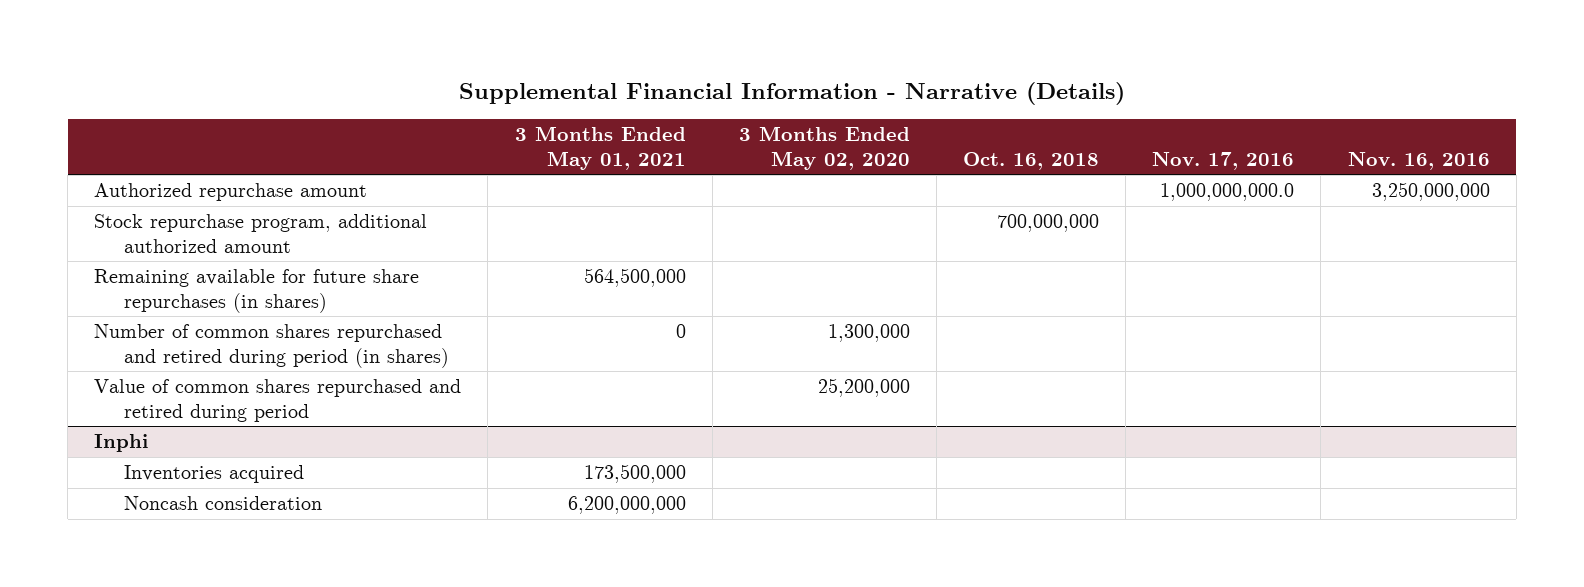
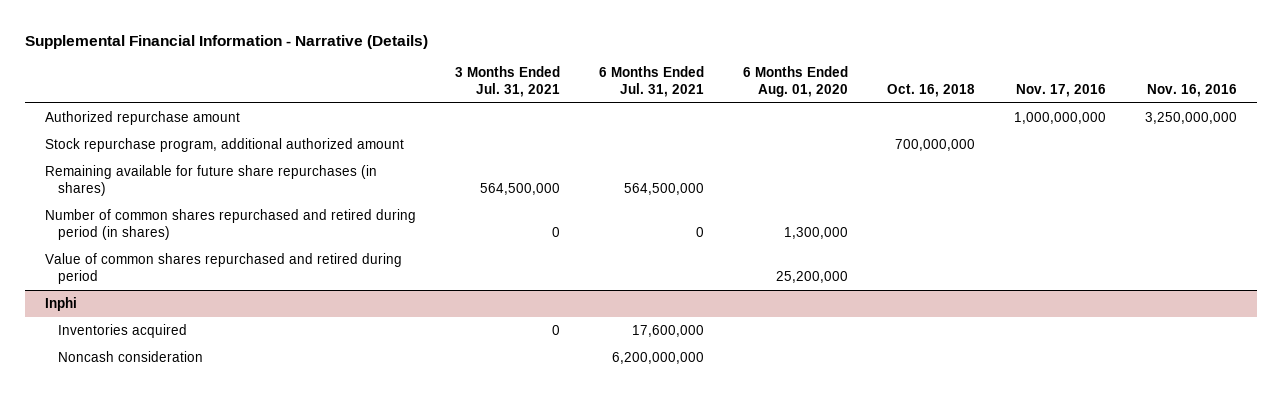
[514,126,686,170] 3 Months Ended May 01, 2021 -> none
[738,126,910,170] 3 Months Ended May 02, 2020 -> none
none -> [454,66,560,97] 3 Months Ended Jul. 31, 2021
none -> [598,66,704,97] 6 Months Ended Jul. 31, 2021
none -> [743,66,849,97] 6 Months Ended Aug. 01, 2020
[1160,183,1295,202] 1,000,000,000.0 -> [1014,112,1107,125] 1,000,000,000

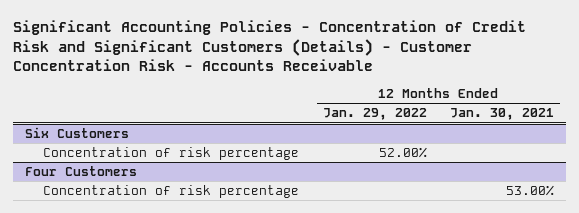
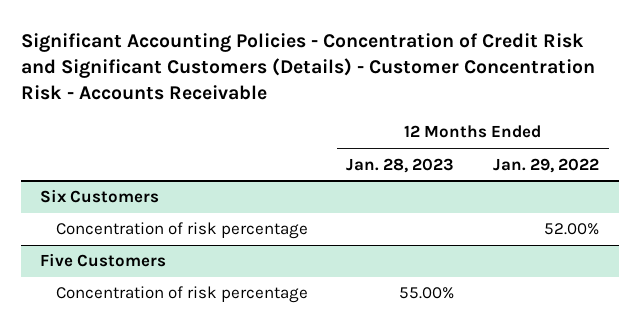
[450,108,555,121] Jan. 30, 2021 -> none
none -> [346,157,455,173] Jan. 28, 2023
[24,166,137,177] Four Customers -> [40,253,167,268] Five Customers

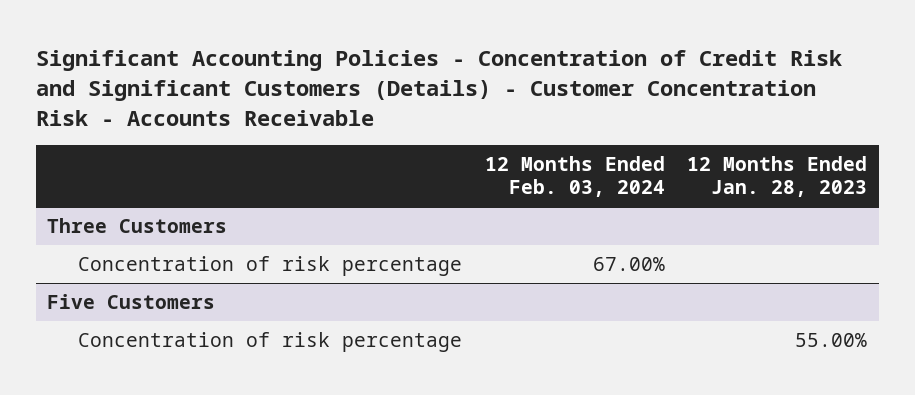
[493,157,600,173] Jan. 29, 2022 -> none
none -> [484,155,665,198] 12 Months Ended Feb. 03, 2024
[40,189,160,204] Six Customers -> [47,217,228,233] Three Customers

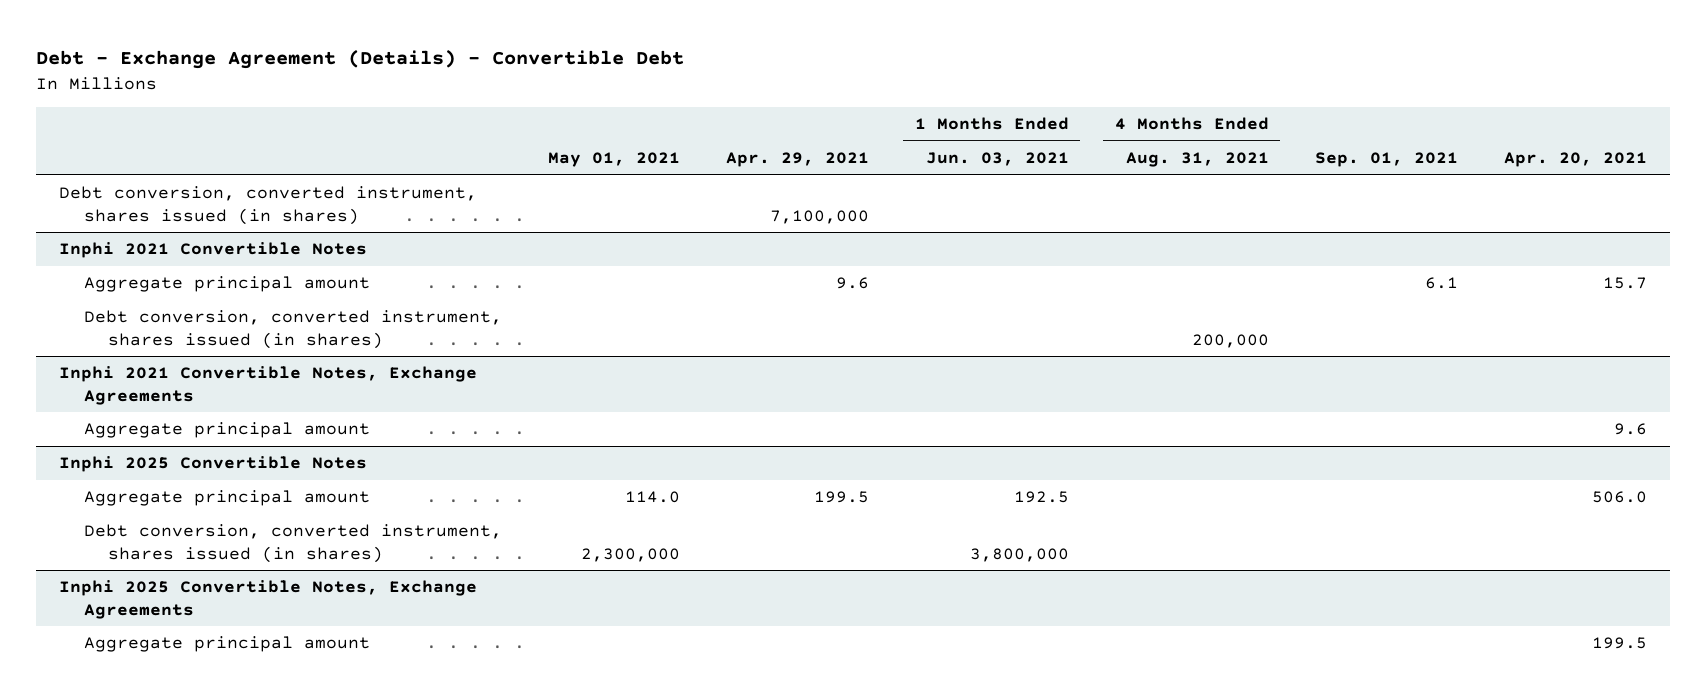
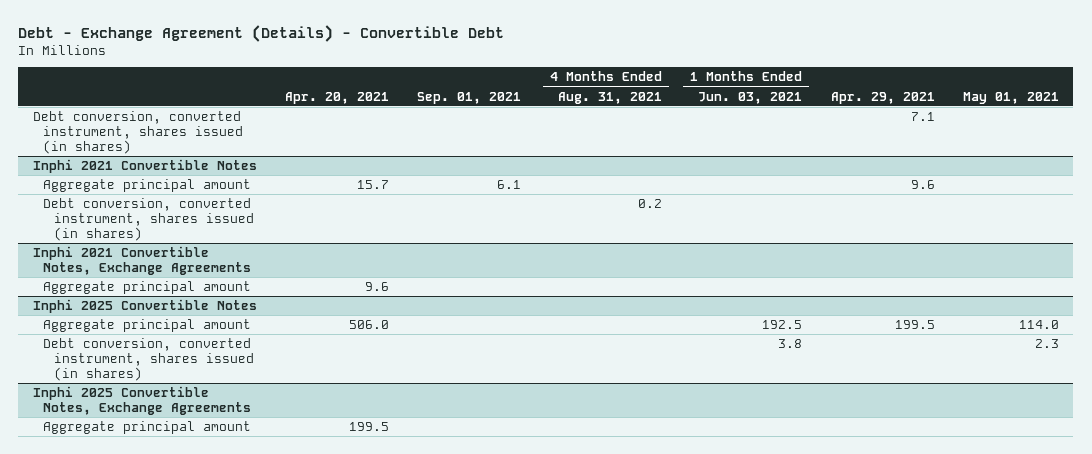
[769,209,869,224] 7,100,000 -> [910,111,935,121] 7.1
[1191,333,1269,348] 200,000 -> [637,198,662,208] 0.2
[580,547,680,562] 2,300,000 -> [1034,338,1059,348] 2.3
[969,547,1069,562] 3,800,000 -> [778,338,803,348] 3.8

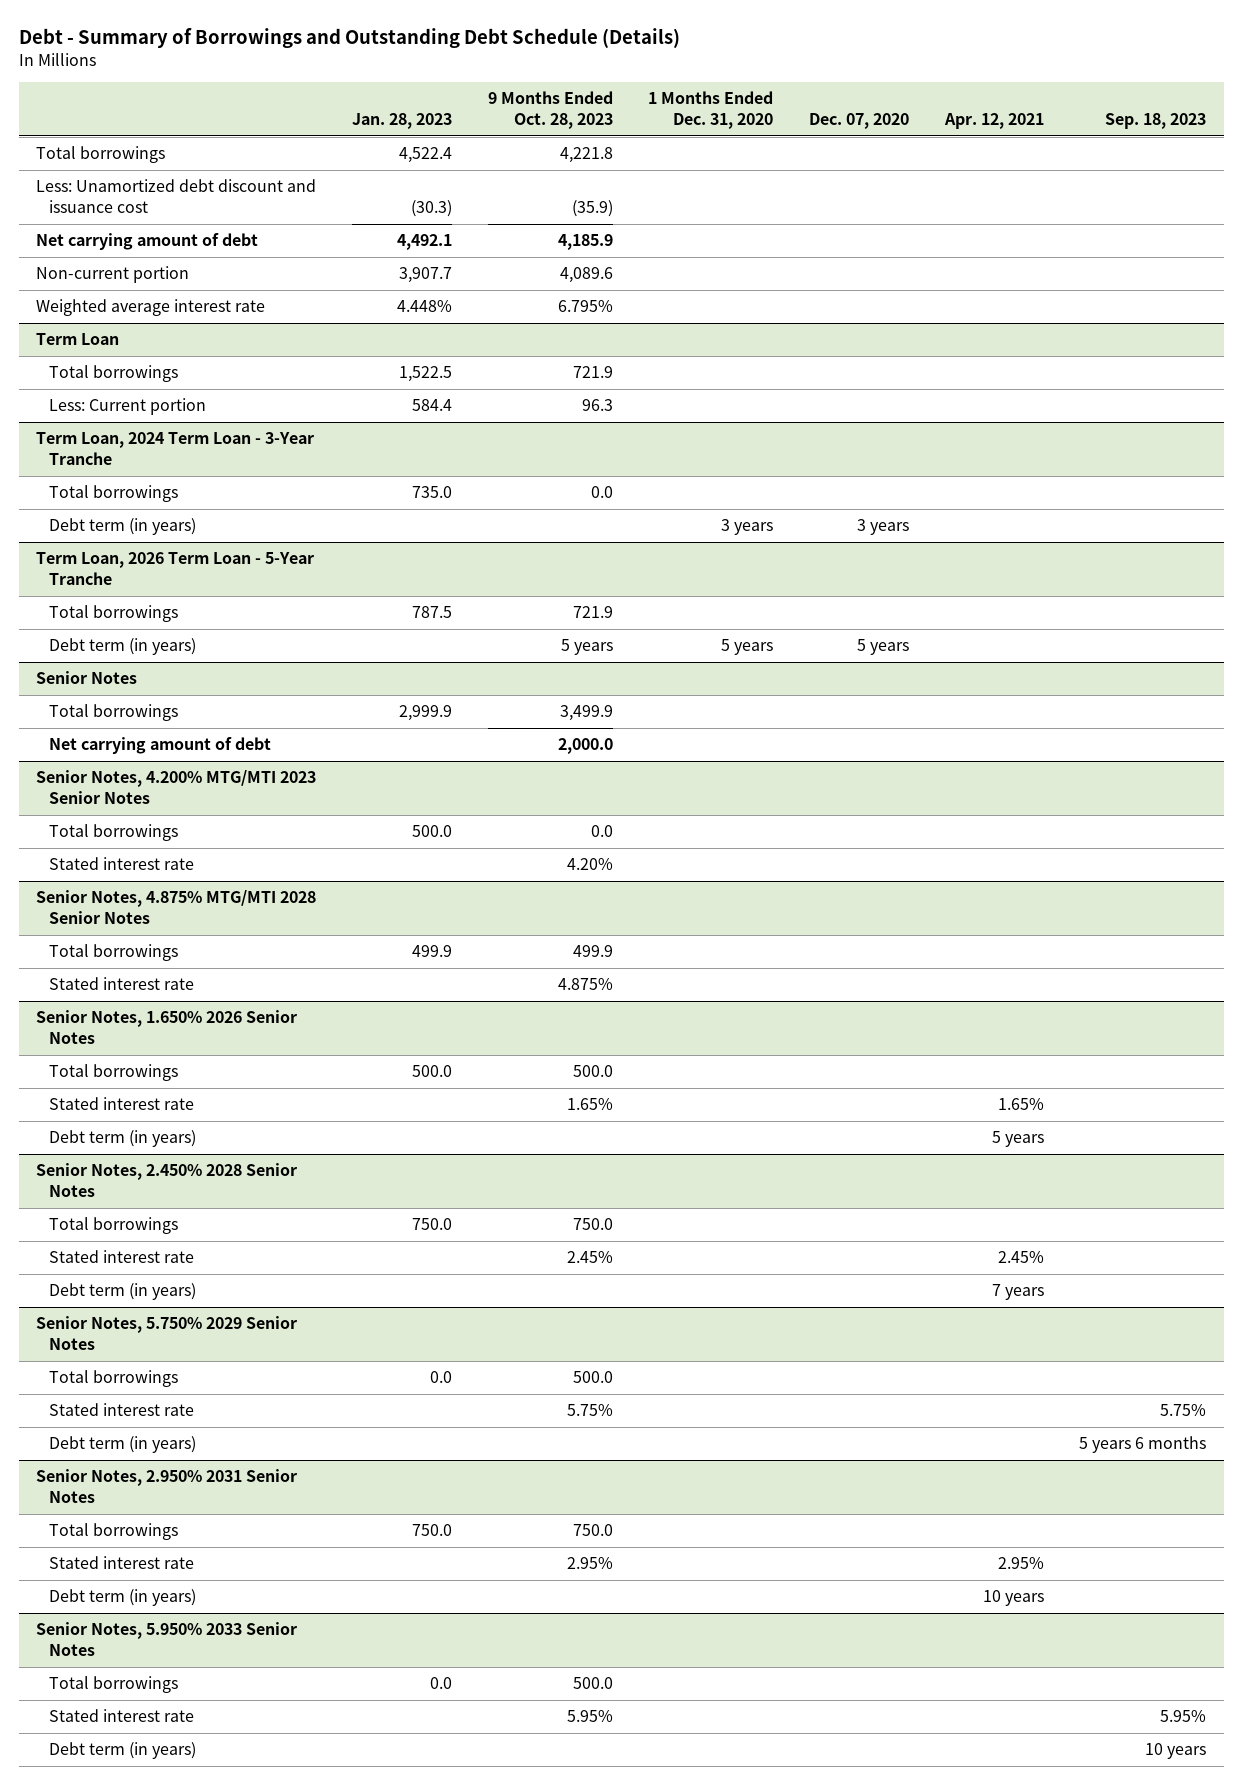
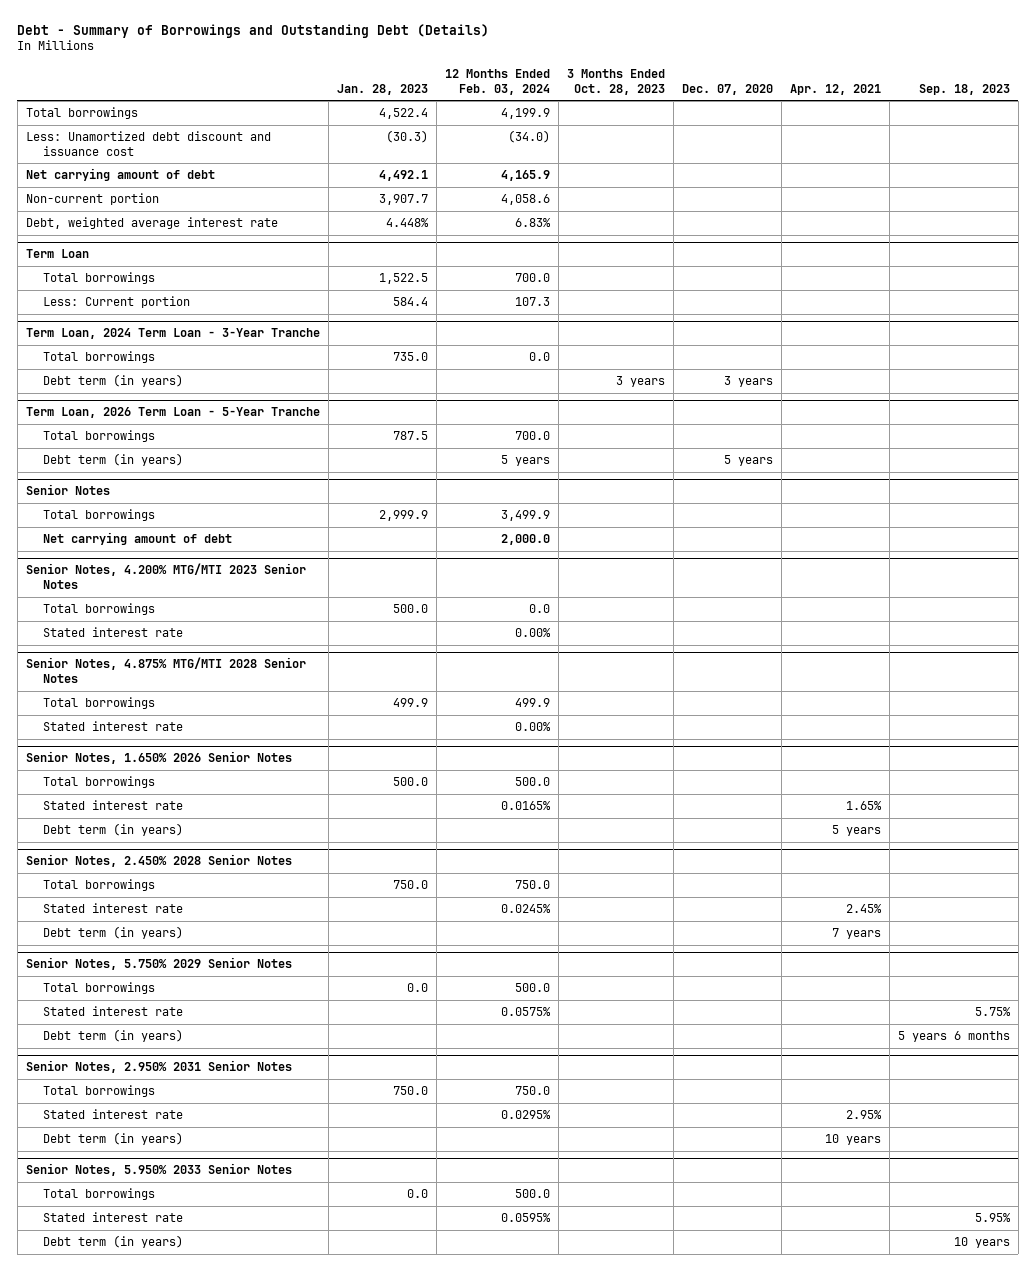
[18,27,680,48] Debt - Summary of Borrowings and Outstanding Debt Schedule (Details) -> [17,24,490,39] Debt - Summary of Borrowings and Outstanding Debt (Details)
[487,91,613,129] 9 Months Ended Oct. 28, 2023 -> none
[648,91,774,129] 1 Months Ended Dec. 31, 2020 -> none
none -> [444,68,550,95] 12 Months Ended Feb. 03, 2024
none -> [566,68,665,95] 3 Months Ended Oct. 28, 2023
[36,299,266,317] Weighted average interest rate -> [25,216,278,229] Debt, weighted average interest rate

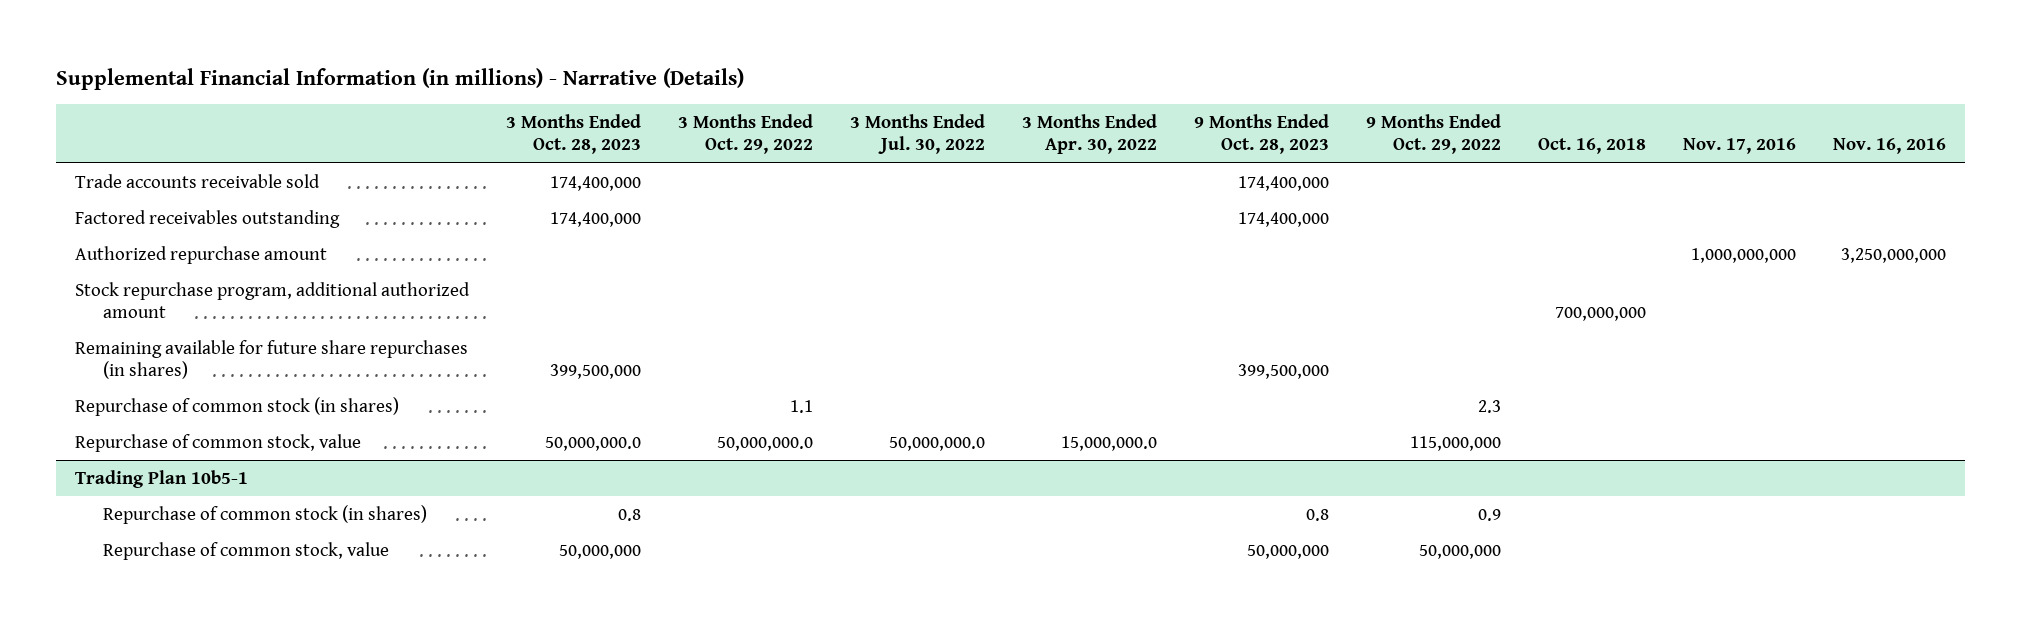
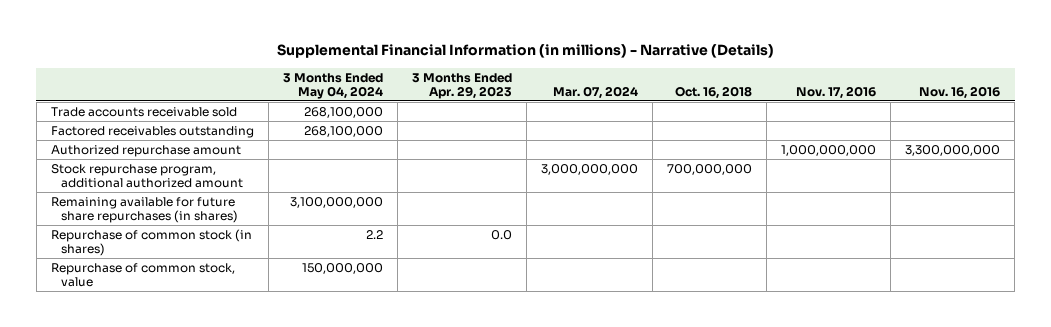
[505,114,641,155] 3 Months Ended Oct. 28, 2023 -> none
[677,114,813,155] 3 Months Ended Oct. 29, 2022 -> none
[849,114,985,155] 3 Months Ended Jul. 30, 2022 -> none
[1022,114,1158,155] 3 Months Ended Apr. 30, 2022 -> none
[1194,114,1330,155] 9 Months Ended Oct. 28, 2023 -> none
[1366,114,1502,155] 9 Months Ended Oct. 29, 2022 -> none
none -> [282,72,383,99] 3 Months Ended May 04, 2024
none -> [412,72,513,99] 3 Months Ended Apr. 29, 2023
none -> [553,85,639,99] Mar. 07, 2024
[1841,248,1947,264] 3,250,000,000 -> [905,145,1001,157] 3,300,000,000
[74,470,248,489] Trading Plan 10b5-1 -> none
[103,505,428,525] Repurchase of common stock (in shares) -> none
[103,542,390,561] Repurchase of common stock, value -> none

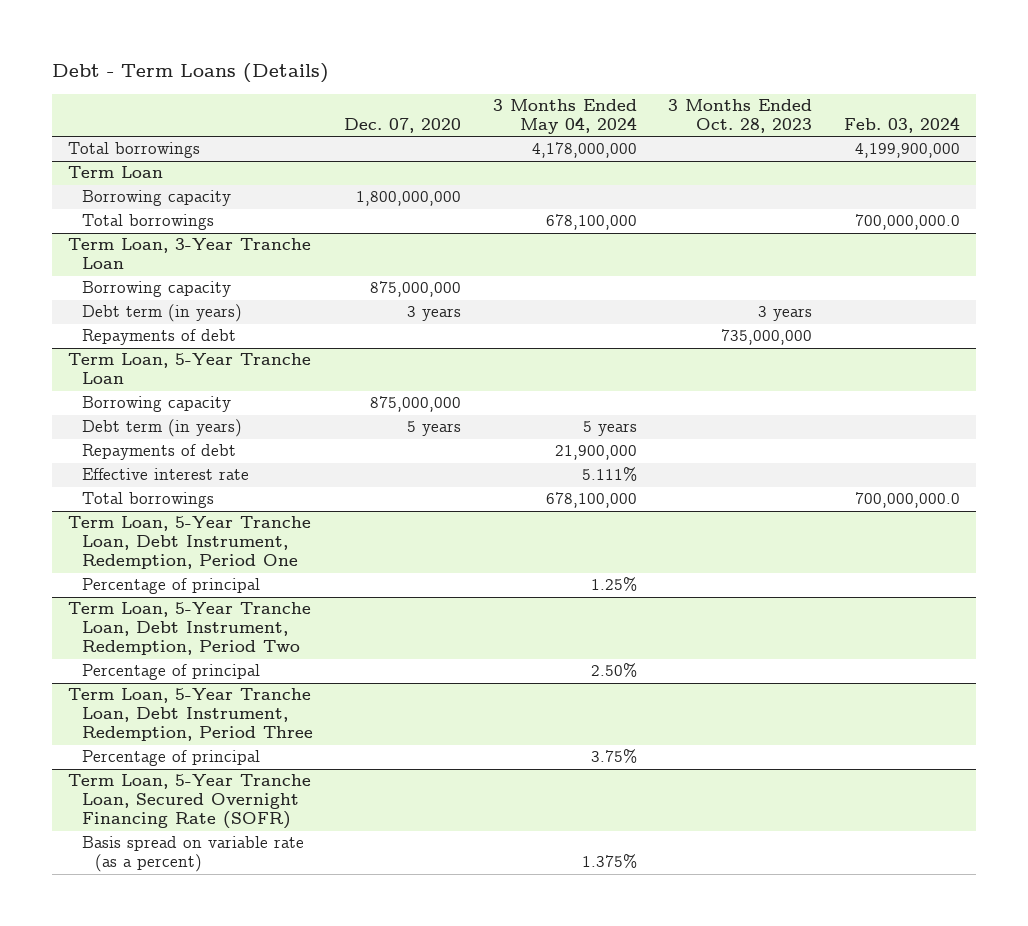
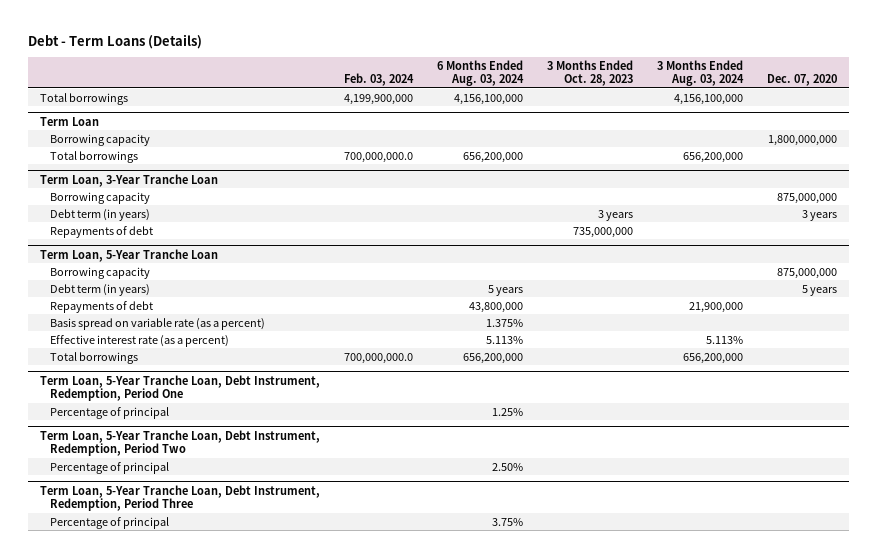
[492,99,637,135] 3 Months Ended May 04, 2024 -> none
none -> [437,59,525,87] 6 Months Ended Aug. 03, 2024
none -> [657,59,745,87] 3 Months Ended Aug. 03, 2024
none -> [50,317,266,330] Basis spread on variable rate (as a percent)
[81,468,249,481] Effective interest rate -> [50,334,230,347] Effective interest rate (as a percent)
[67,774,311,830] Term Loan, 5-Year Tranche Loan, Secured Overnight Financing Rate (SOFR) -> none
[81,836,304,873] Basis spread on variable rate (as a percent) -> none

